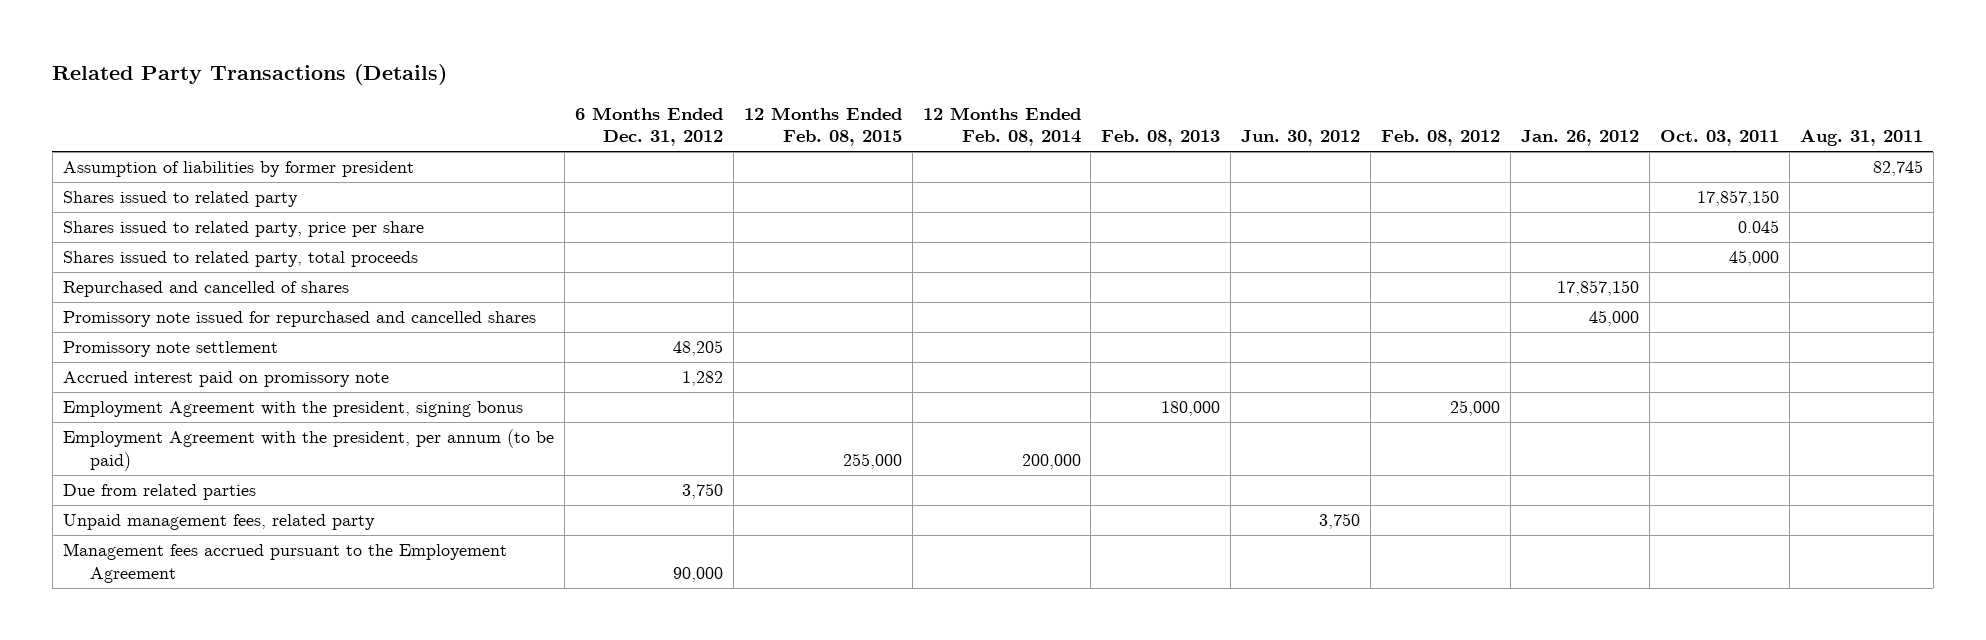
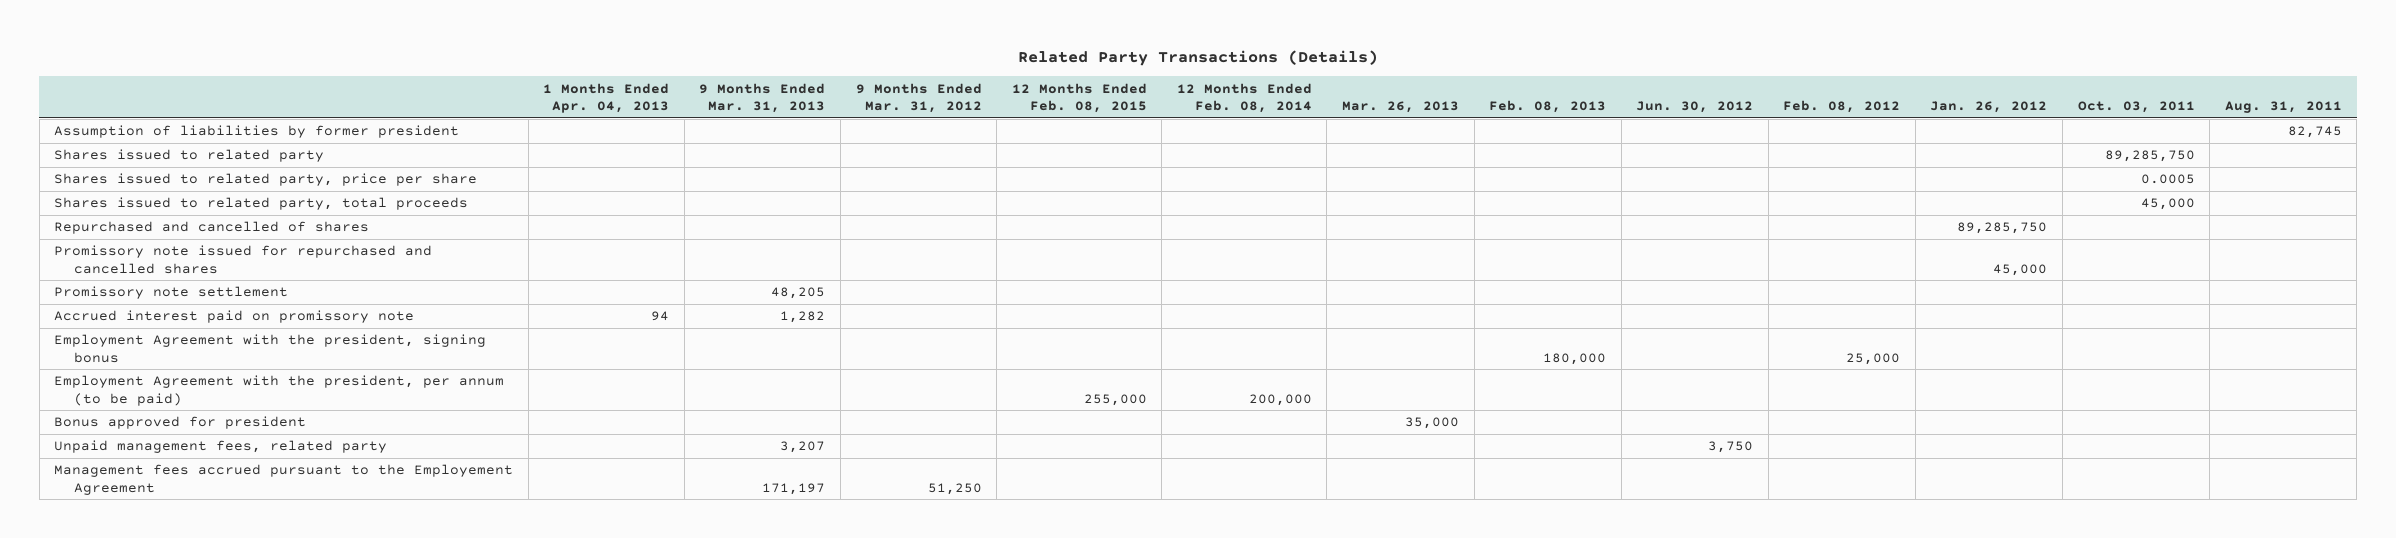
[574,106,723,147] 6 Months Ended Dec. 31, 2012 -> none
none -> [543,82,670,113] 1 Months Ended Apr. 04, 2013
none -> [699,82,826,113] 9 Months Ended Mar. 31, 2013
none -> [855,82,982,113] 9 Months Ended Mar. 31, 2012
none -> [1341,100,1459,113] Mar. 26, 2013
[1696,190,1779,207] 17,857,150 -> [2104,150,2195,163] 89,285,750
[1737,220,1779,234] 0.045 -> [2140,174,2195,185] 0.0005
[1556,280,1639,297] 17,857,150 -> [1957,222,2048,235] 89,285,750
[62,484,256,501] Due from related parties -> none
none -> [54,416,307,430] Bonus approved for president

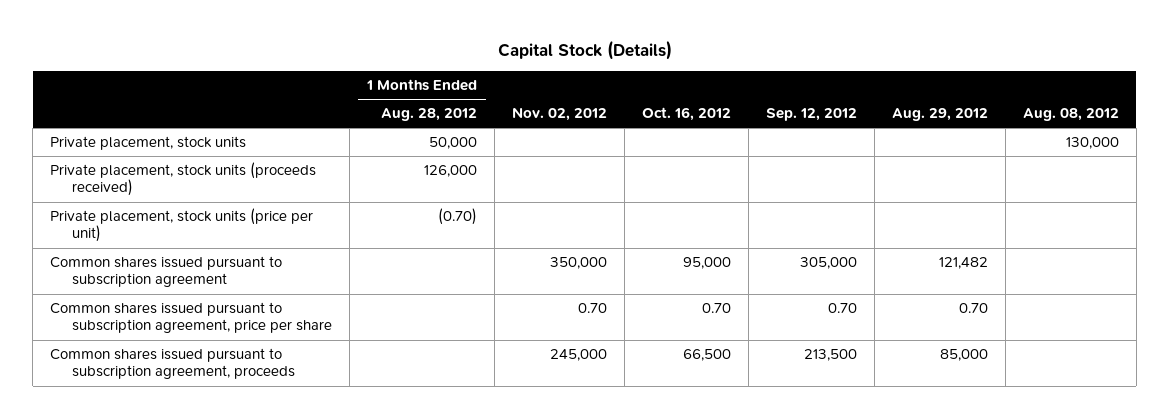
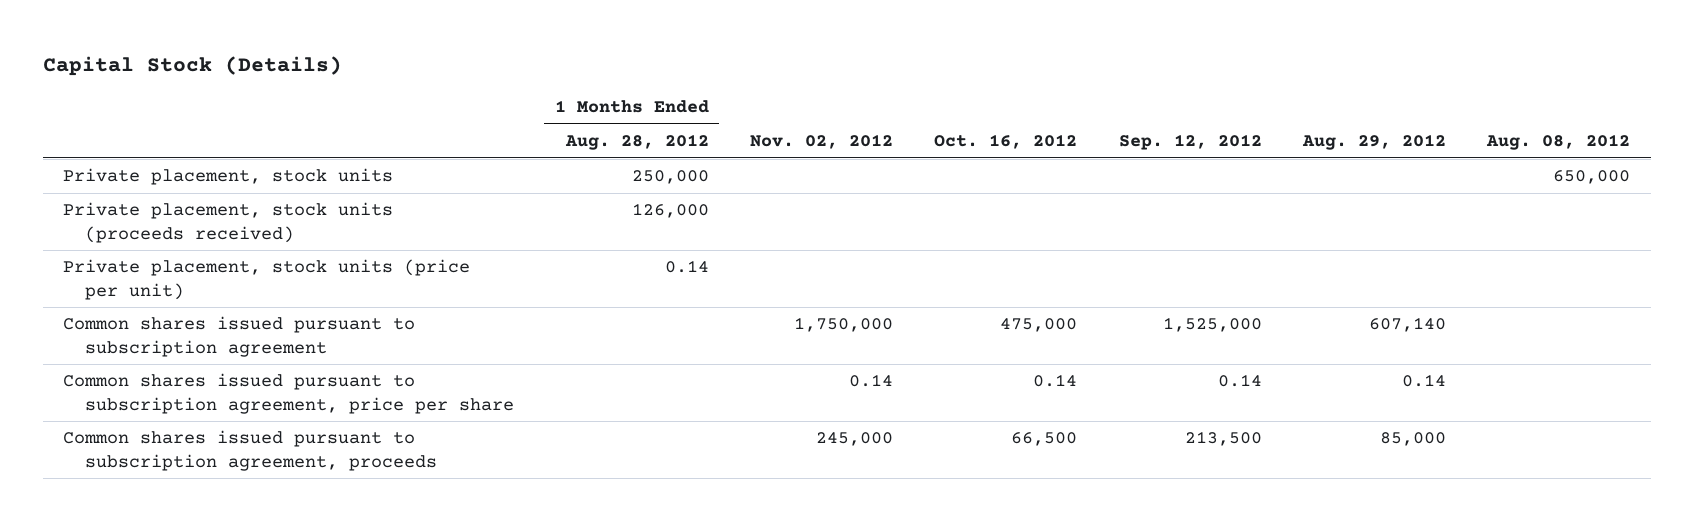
[428,137,477,150] 50,000 -> [631,170,709,185] 250,000
[1065,137,1119,150] 130,000 -> [1553,170,1631,185] 650,000
[437,208,477,226] (0.70) -> [664,260,709,274] 0.14
[549,257,607,270] 350,000 -> [794,317,894,333] 1,750,000
[682,257,731,270] 95,000 -> [1000,318,1078,333] 475,000
[799,257,857,270] 305,000 -> [1162,317,1262,333] 1,525,000
[938,257,988,270] 121,482 -> [1369,317,1447,333] 607,140
[577,303,607,314] 0.70 -> [849,374,894,388] 0.14
[701,303,731,314] 0.70 -> [1033,374,1078,388] 0.14
[827,303,857,314] 0.70 -> [1217,374,1262,388] 0.14
[958,303,988,314] 0.70 -> [1402,374,1447,388] 0.14

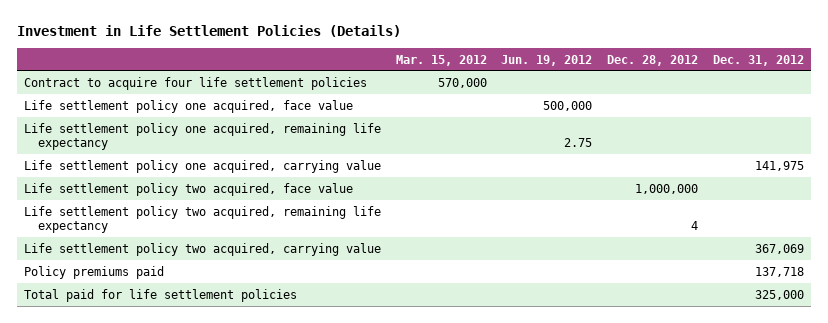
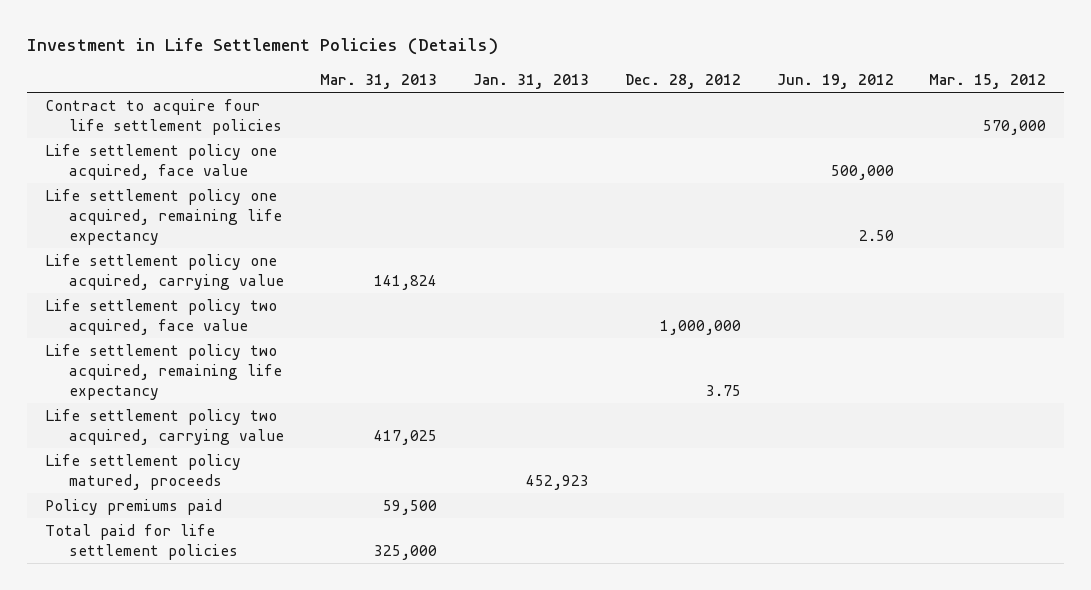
[712,54,804,66] Dec. 31, 2012 -> none
none -> [319,74,437,90] Mar. 31, 2013
none -> [472,74,589,90] Jan. 31, 2013
[564,137,593,147] 2.75 -> [858,230,894,242] 2.50
[691,220,699,230] 4 -> [705,385,741,397] 3.75
none -> [44,453,241,491] Life settlement policy matured, proceeds

